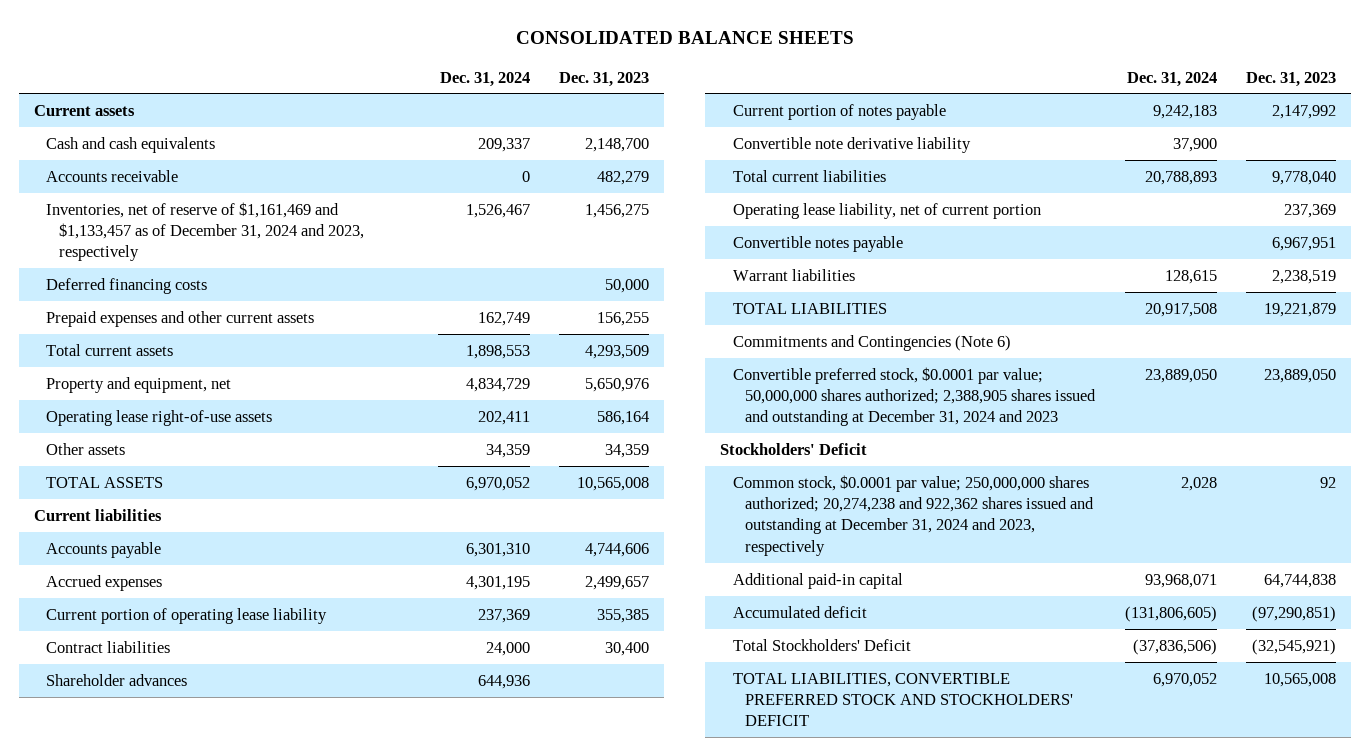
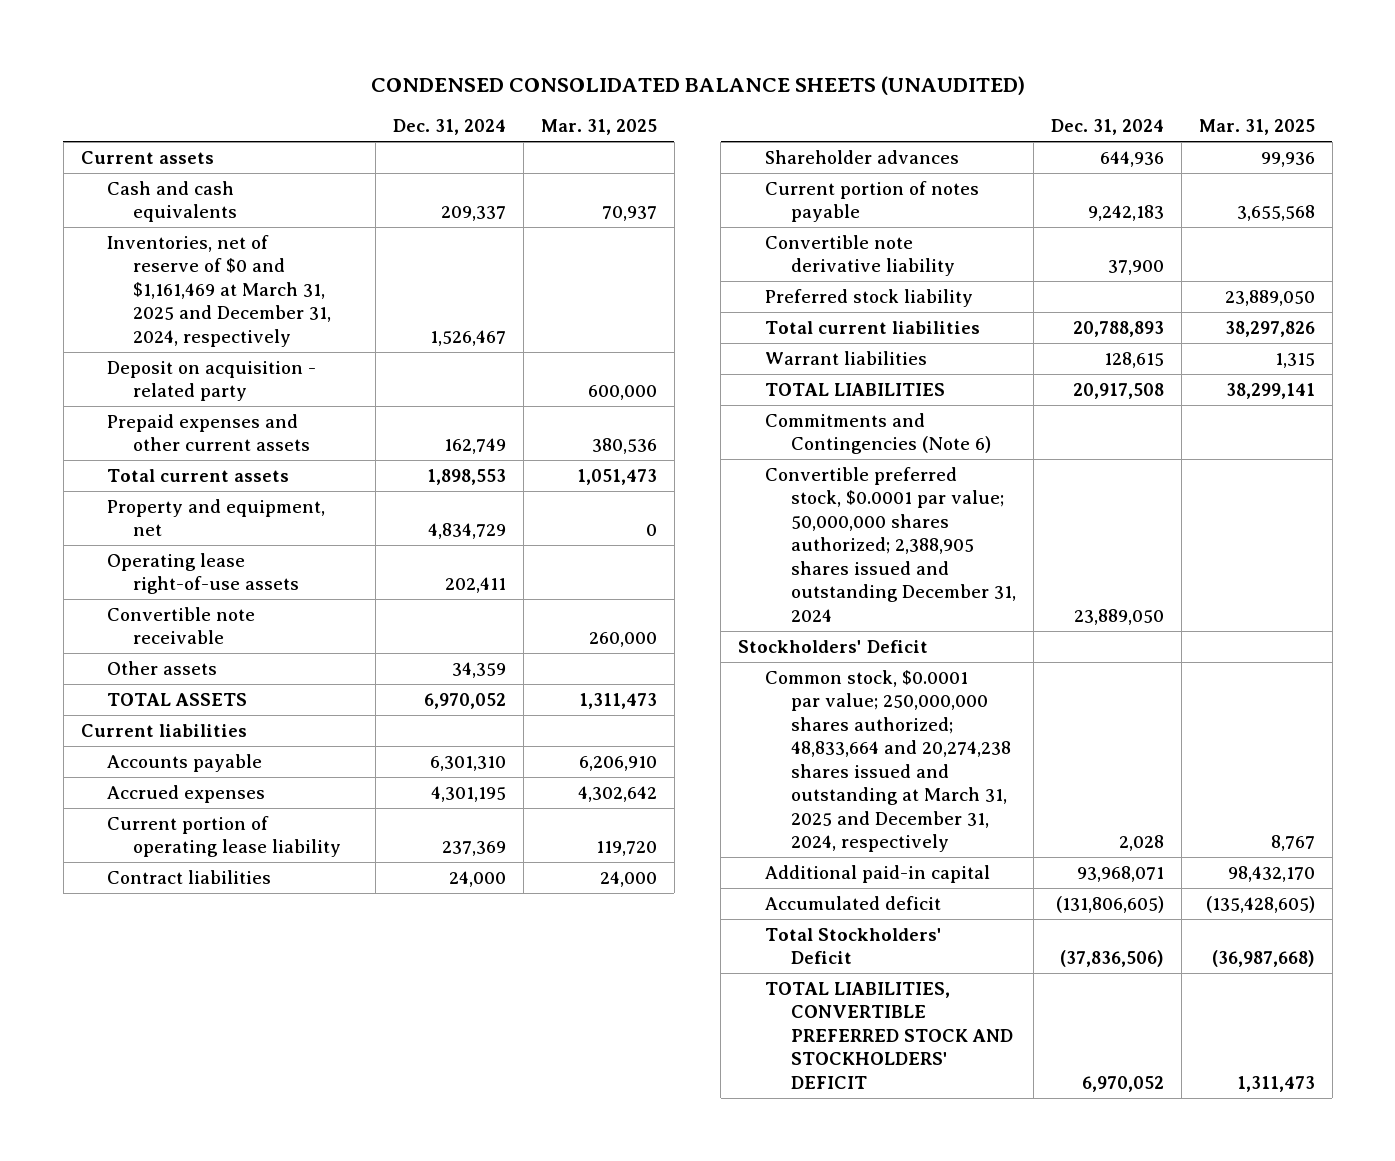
[515,31,854,45] CONSOLIDATED BALANCE SHEETS -> [370,75,1025,95] CONDENSED CONSOLIDATED BALANCE SHEETS (UNAUDITED)
[559,71,650,87] Dec. 31, 2023 -> none
none -> [540,119,657,136] Mar. 31, 2025
[46,169,179,182] Accounts receivable -> none
[46,277,208,294] Deferred financing costs -> none
[46,201,364,262] Inventories, net of reserve of $1,161,469 and $1,133,457 as of December 31, 2024 and 2023, respectively -> [106,234,332,347] Inventories, net of reserve of $0 and $1,161,469 at March 31, 2025 and December 31, 2024, respectively
none -> [106,360,316,402] Deposit on acquisition - related party
none -> [106,606,255,645] Convertible note receivable
none -> [764,288,973,307] Preferred stock liability
[732,202,1041,219] Operating lease liability, net of current portion -> none
[732,235,903,252] Convertible notes payable -> none
[732,366,1097,427] Convertible preferred stock, $0.0001 par value; 50,000,000 shares authorized; 2,388,905 shares issued and outstanding at December 31, 2024 and 2023 -> [764,466,1016,622] Convertible preferred stock, $0.0001 par value; 50,000,000 shares authorized; 2,388,905 shares issued and outstanding December 31, 2024
[732,474,1095,556] Common stock, $0.0001 par value; 250,000,000 shares authorized; 20,274,238 and 922,362 shares issued and outstanding at December 31, 2024 and 2023, respectively -> [764,669,1011,853] Common stock, $0.0001 par value; 250,000,000 shares authorized; 48,833,664 and 20,274,238 shares issued and outstanding at March 31, 2025 and December 31, 2024, respectively

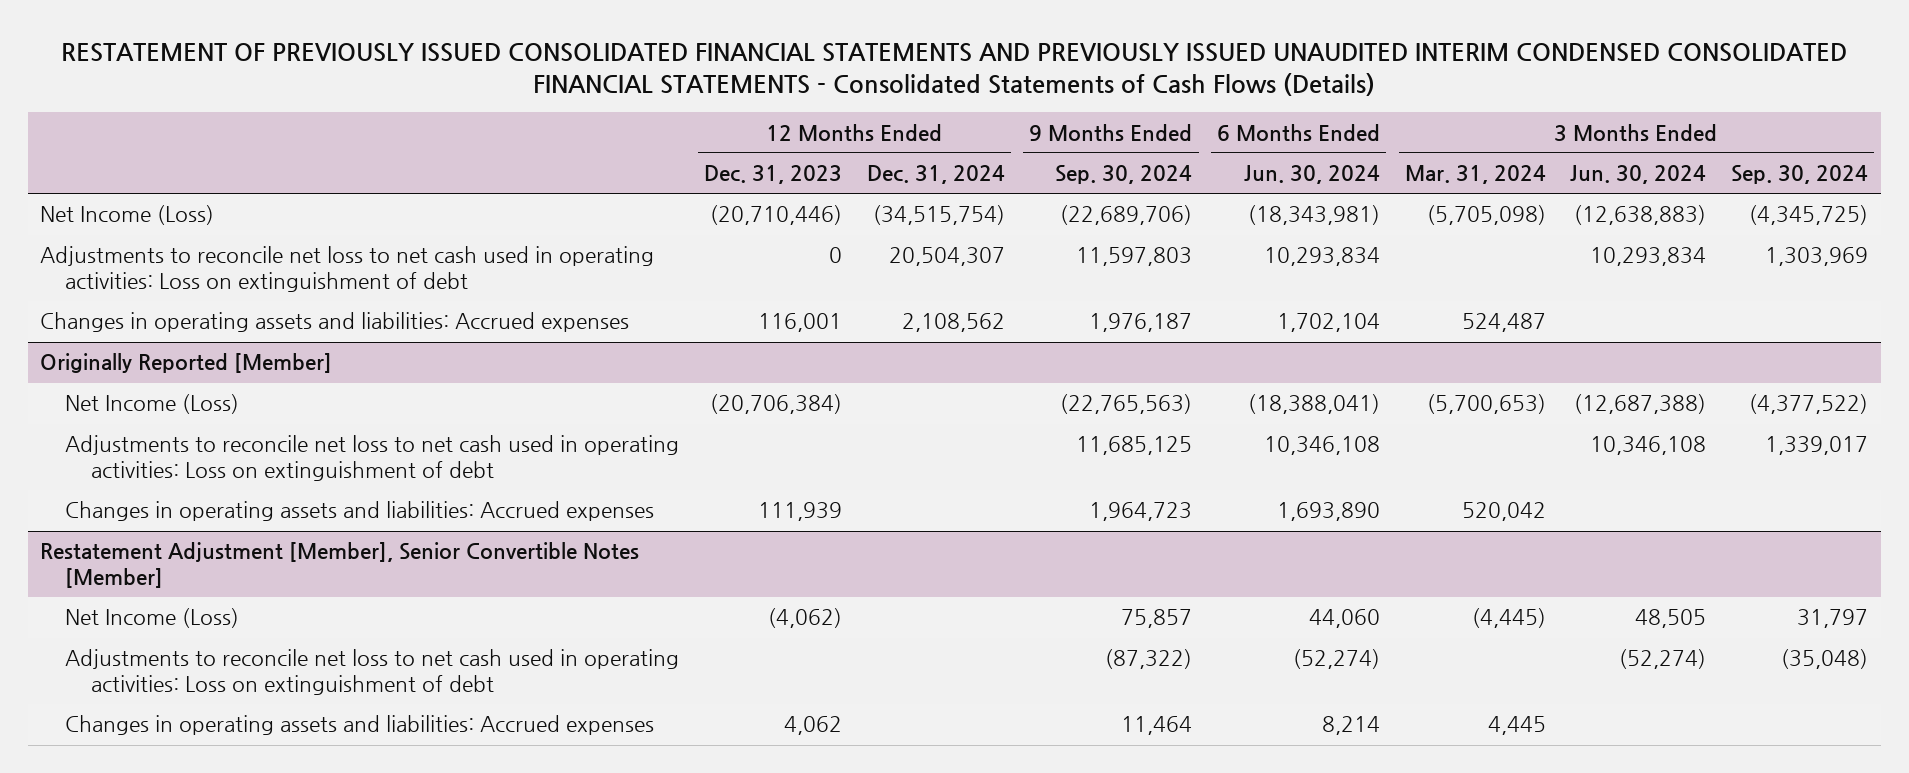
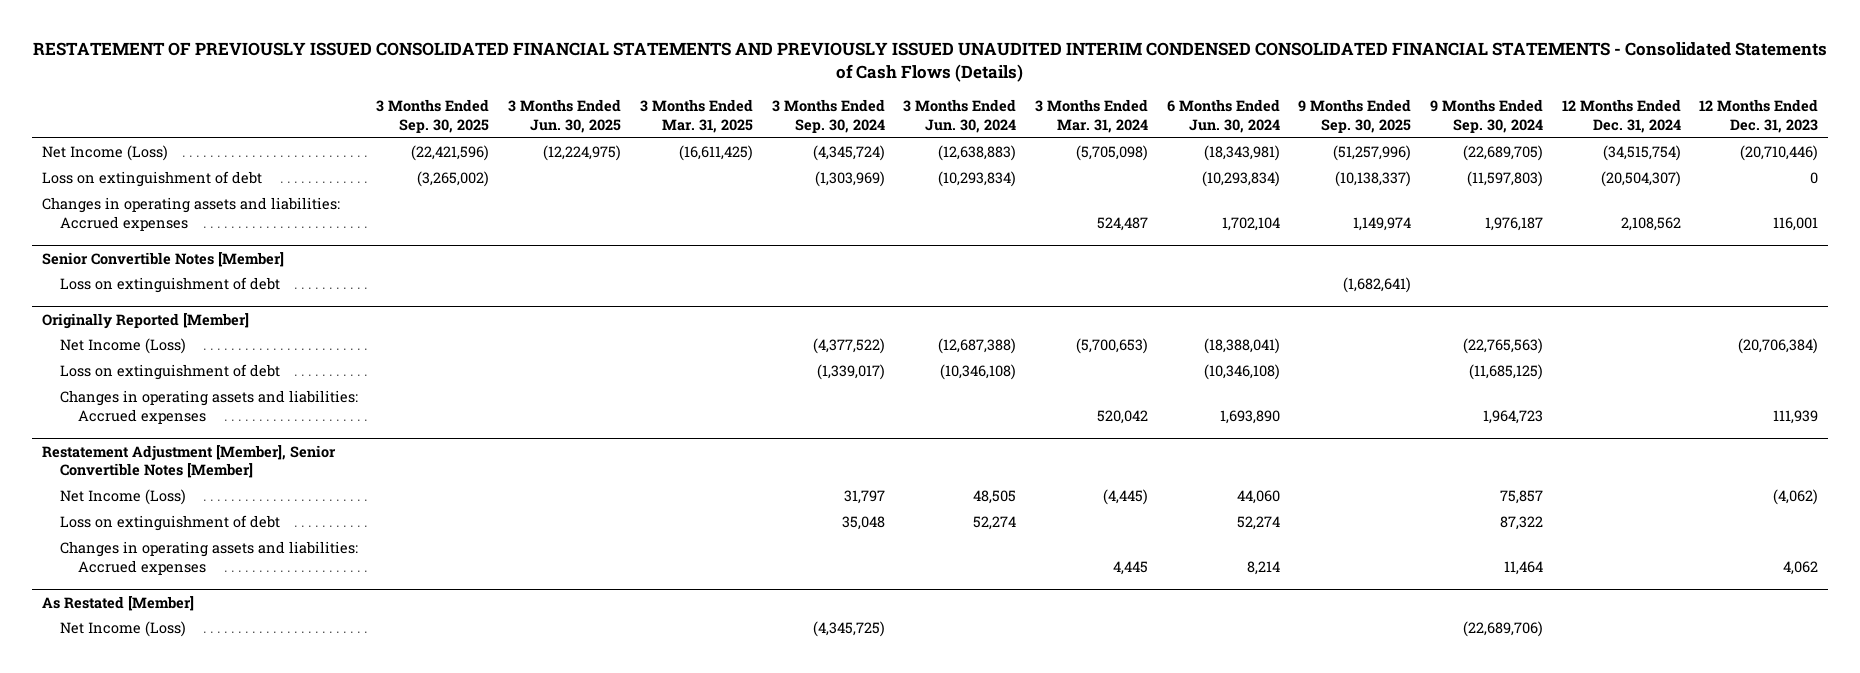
none -> [376,99,490,133] 3 Months Ended Sep. 30, 2025
none -> [508,99,622,133] 3 Months Ended Jun. 30, 2025
none -> [639,99,753,133] 3 Months Ended Mar. 31, 2025
none -> [1298,99,1412,133] 9 Months Ended Sep. 30, 2025
[1060,205,1193,226] (22,689,706) -> [1463,145,1544,162] (22,689,705)
[1749,205,1869,226] (4,345,725) -> [812,145,885,162] (4,345,724)
[40,246,655,293] Adjustments to reconcile net loss to net cash used in operating activities: Loss on extinguishment of debt -> [41,171,262,188] Loss on extinguishment of debt
[888,247,1005,267] 20,504,307 -> [1600,171,1681,188] (20,504,307)
[1076,247,1193,267] 11,597,803 -> [1467,171,1544,188] (11,597,803)
[1264,247,1381,267] 10,293,834 -> [1201,171,1280,188] (10,293,834)
[1590,247,1707,267] 10,293,834 -> [938,171,1017,188] (10,293,834)
[1765,247,1869,267] 1,303,969 -> [814,171,885,188] (1,303,969)
none -> [41,251,284,267] Senior Convertible Notes [Member]
none -> [59,277,280,294] Loss on extinguishment of debt
[65,435,680,482] Adjustments to reconcile net loss to net cash used in operating activities: Loss on extinguishment of debt -> [59,364,280,381] Loss on extinguishment of debt
[1076,436,1193,456] 11,685,125 -> [1469,364,1544,381] (11,685,125)
[1264,436,1381,456] 10,346,108 -> [1203,364,1280,381] (10,346,108)
[1590,436,1707,456] 10,346,108 -> [940,364,1017,381] (10,346,108)
[1765,436,1869,456] 1,339,017 -> [816,364,885,381] (1,339,017)
[65,649,680,696] Adjustments to reconcile net loss to net cash used in operating activities: Loss on extinguishment of debt -> [59,515,280,532] Loss on extinguishment of debt
[1105,649,1193,670] (87,322) -> [1500,516,1544,531] 87,322
[1293,649,1381,670] (52,274) -> [1236,516,1280,531] 52,274
[1619,649,1707,670] (52,274) -> [973,516,1017,531] 52,274
[1781,649,1869,670] (35,048) -> [841,516,885,531] 35,048
none -> [41,595,194,611] As Restated [Member]
none -> [59,621,186,638] Net Income (Loss)

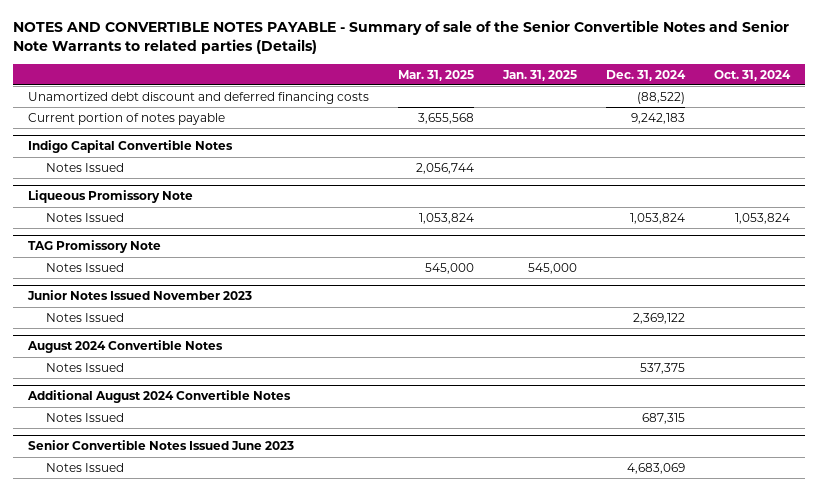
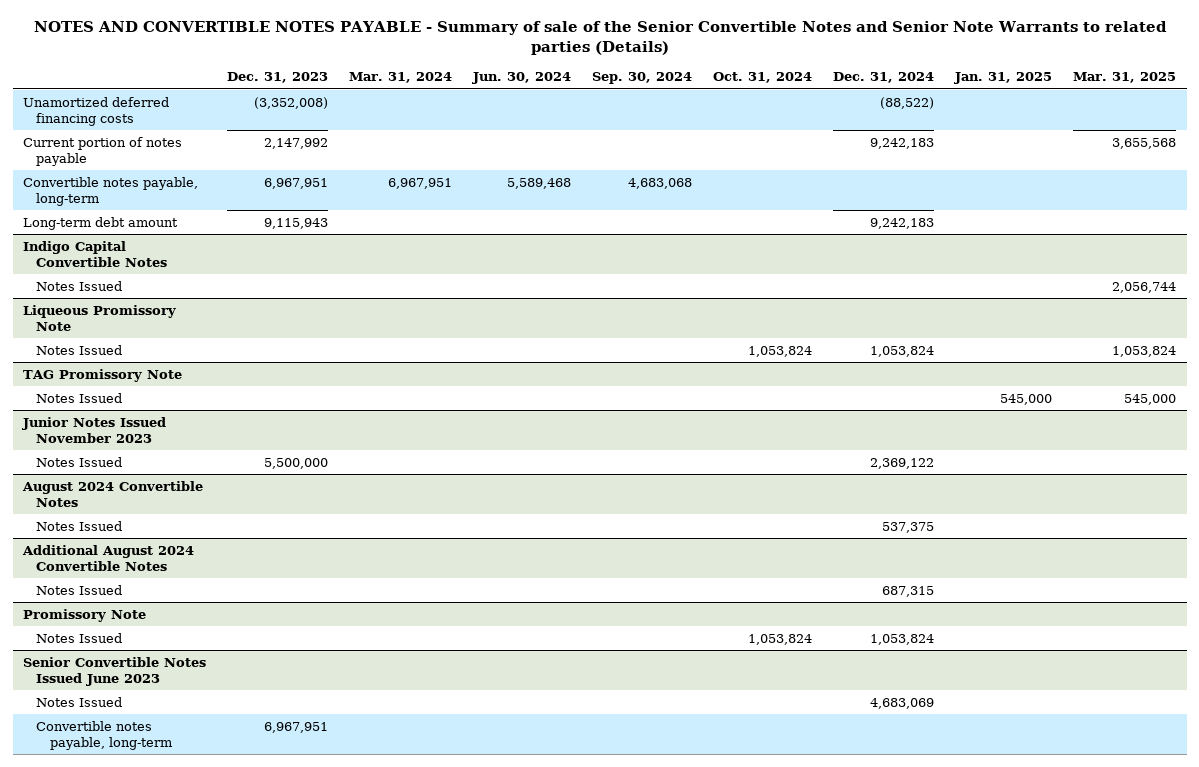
none -> [227,72,329,84] Dec. 31, 2023
none -> [349,72,453,84] Mar. 31, 2024
none -> [472,72,572,85] Jun. 30, 2024
none -> [592,72,693,85] Sep. 30, 2024
[27,91,369,104] Unamortized debt discount and deferred financing costs -> [23,96,170,126] Unamortized deferred financing costs
none -> [23,176,199,206] Convertible notes payable, long-term
none -> [23,216,179,230] Long-term debt amount
none -> [23,608,147,622] Promissory Note
none -> [36,632,123,643] Notes Issued
none -> [36,720,172,750] Convertible notes payable, long-term

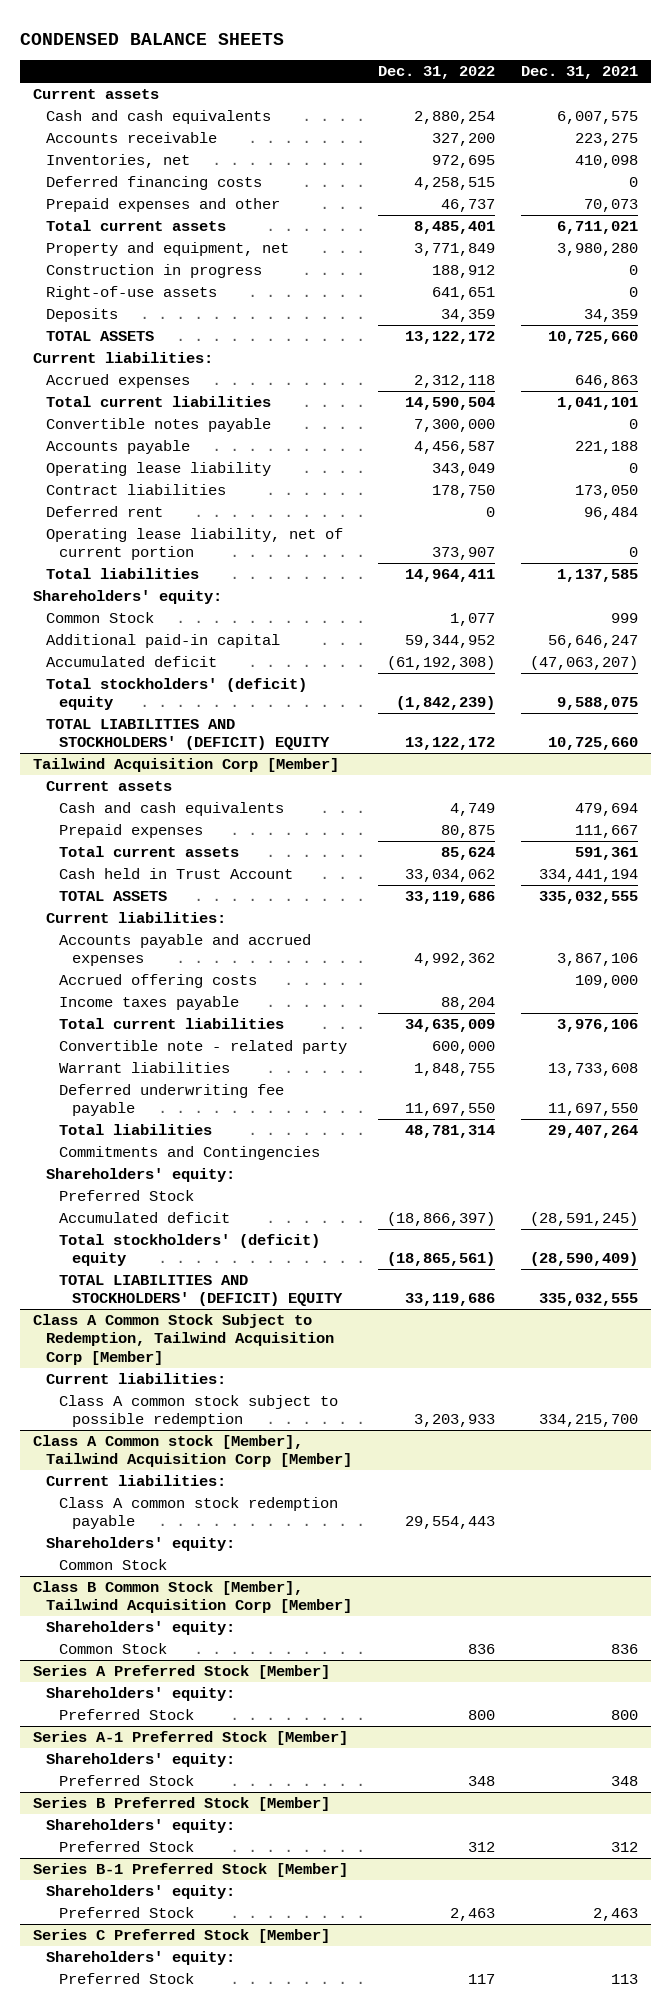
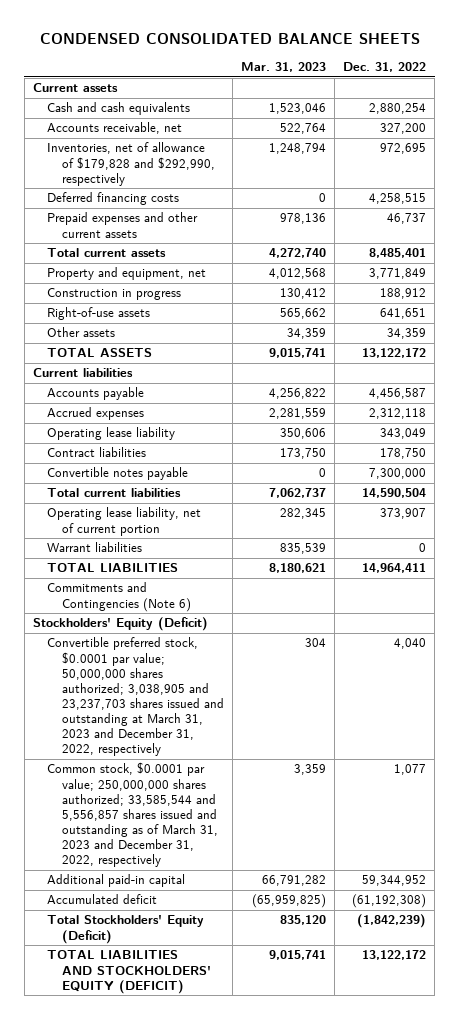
[20,32,285,45] CONDENSED BALANCE SHEETS -> [39,32,420,44] CONDENSED CONSOLIDATED BALANCE SHEETS
[520,66,638,80] Dec. 31, 2021 -> none
none -> [241,61,327,72] Mar. 31, 2023
[46,132,218,144] Accounts receivable -> [47,122,183,135] Accounts receivable, net
[46,154,191,169] Inventories, net -> [47,142,215,186] Inventories, net of allowance of $179,828 and $292,990, respectively
[46,198,281,213] Prepaid expenses and other -> [47,212,199,238] Prepaid expenses and other current assets
[46,308,119,323] Deposits -> [47,327,116,338] Other assets
[33,352,214,364] Current liabilities: -> [33,368,134,378] Current liabilities
[46,374,191,389] Accrued expenses -> [47,407,145,421] Accrued expenses
[46,506,164,518] Deferred rent -> none
[46,418,272,433] Convertible notes payable -> [47,467,189,481] Convertible notes payable
[46,396,272,408] Total current liabilities -> [47,488,182,498] Total current liabilities
none -> [47,542,143,553] Warrant liabilities
[46,568,200,580] Total liabilities -> [47,563,179,573] TOTAL LIABILITIES
none -> [47,582,191,612] Commitments and Contingencies (Note 6)
[33,590,223,605] Shareholders' equity: -> [33,617,209,632] Stockholders' Equity (Deficit)
none -> [47,637,224,757] Convertible preferred stock, $0.0001 par value; 50,000,000 shares authorized; 3,038,905 and 23,237,703 shares issued and outstanding at March 31, 2023 and December 31, 2022, respectively
[46,612,155,624] Common Stock -> [47,762,218,868] Common stock, $0.0001 par value; 250,000,000 shares authorized; 33,585,544 and 5,556,857 shares issued and outstanding as of March 31, 2023 and December 31, 2022, respectively
[33,758,340,773] Tailwind Acquisition Corp [Member] -> none
[46,781,173,792] Current assets -> none
[59,802,285,817] Cash and cash equivalents -> none
[59,824,204,839] Prepaid expenses -> none
[59,846,240,858] Total current assets -> none
[59,868,294,880] Cash held in Trust Account -> none
[59,891,168,902] TOTAL ASSETS -> none
[46,912,227,924] Current liabilities: -> none
[59,934,312,967] Accounts payable and accrued expenses -> none
[59,974,258,989] Accrued offering costs -> none
[59,996,240,1011] Income taxes payable -> none
[59,1018,285,1030] Total current liabilities -> none
[59,1040,348,1055] Convertible note - related party -> none
[59,1062,231,1074] Warrant liabilities -> none
[59,1084,285,1117] Deferred underwriting fee payable -> none
[59,1124,213,1136] Total liabilities -> none
[59,1146,321,1161] Commitments and Contingencies -> none
[46,1168,236,1183] Shareholders' equity: -> none
[59,1190,195,1202] Preferred Stock -> none
[59,1212,231,1224] Accumulated deficit -> none
[59,1234,321,1267] Total stockholders' (deficit) equity -> none
[59,1275,344,1307] TOTAL LIABILITIES AND STOCKHOLDERS' (DEFICIT) EQUITY -> none
[33,1314,335,1365] Class A Common Stock Subject to Redemption, Tailwind Acquisition Corp [Member] -> none
[46,1373,227,1385] Current liabilities: -> none
[59,1395,339,1428] Class A common stock subject to possible redemption -> none
[33,1435,353,1468] Class A Common stock [Member], Tailwind Acquisition Corp [Member] -> none
[46,1475,227,1487] Current liabilities: -> none
[59,1497,339,1530] Class A common stock redemption payable -> none
[46,1537,236,1552] Shareholders' equity: -> none
[59,1559,168,1571] Common Stock -> none
[33,1581,353,1614] Class B Common Stock [Member], Tailwind Acquisition Corp [Member] -> none
[46,1621,236,1636] Shareholders' equity: -> none
[59,1643,168,1655] Common Stock -> none
[33,1665,331,1680] Series A Preferred Stock [Member] -> none
[46,1687,236,1702] Shareholders' equity: -> none
[59,1709,195,1721] Preferred Stock -> none
[33,1731,349,1746] Series A-1 Preferred Stock [Member] -> none
[46,1753,236,1768] Shareholders' equity: -> none
[59,1775,195,1787] Preferred Stock -> none
[33,1797,331,1812] Series B Preferred Stock [Member] -> none
[46,1819,236,1834] Shareholders' equity: -> none
[59,1841,195,1853] Preferred Stock -> none
[33,1863,349,1878] Series B-1 Preferred Stock [Member] -> none
[46,1885,236,1900] Shareholders' equity: -> none
[59,1907,195,1919] Preferred Stock -> none
[33,1929,331,1944] Series C Preferred Stock [Member] -> none
[46,1951,236,1966] Shareholders' equity: -> none
[59,1973,195,1985] Preferred Stock -> none
[46,678,308,711] Total stockholders' (deficit) equity -> [47,915,205,944] Total Stockholders' Equity (Deficit)
[46,719,331,751] TOTAL LIABILITIES AND STOCKHOLDERS' (DEFICIT) EQUITY -> [47,950,211,994] TOTAL LIABILITIES AND STOCKHOLDERS' EQUITY (DEFICIT)

